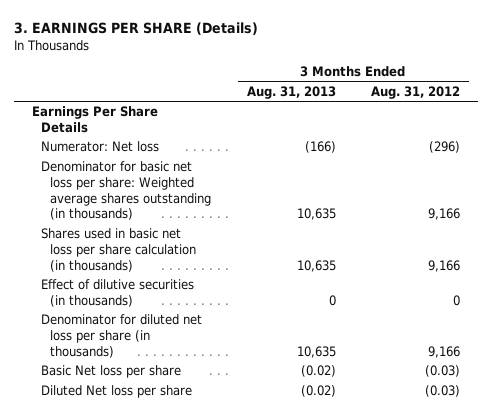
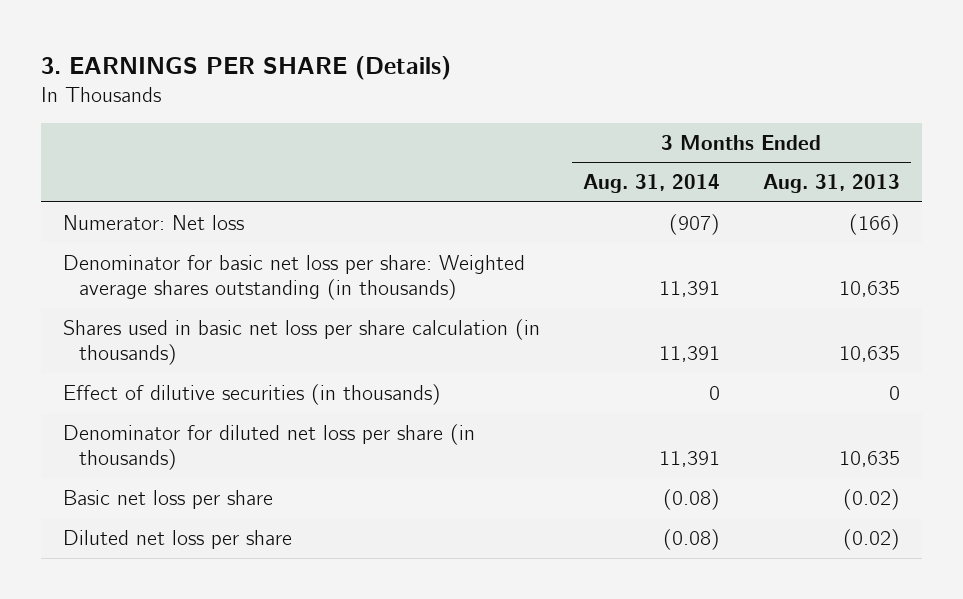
[370,85,460,99] Aug. 31, 2012 -> none
none -> [582,174,720,194] Aug. 31, 2014
[31,106,158,133] Earnings Per Share Details -> none
[40,365,181,379] Basic Net loss per share -> [62,490,273,510] Basic net loss per share
[40,385,192,399] Diluted Net loss per share -> [62,530,292,550] Diluted net loss per share

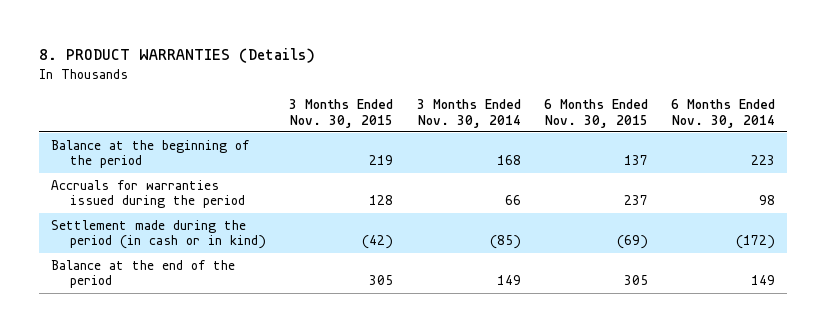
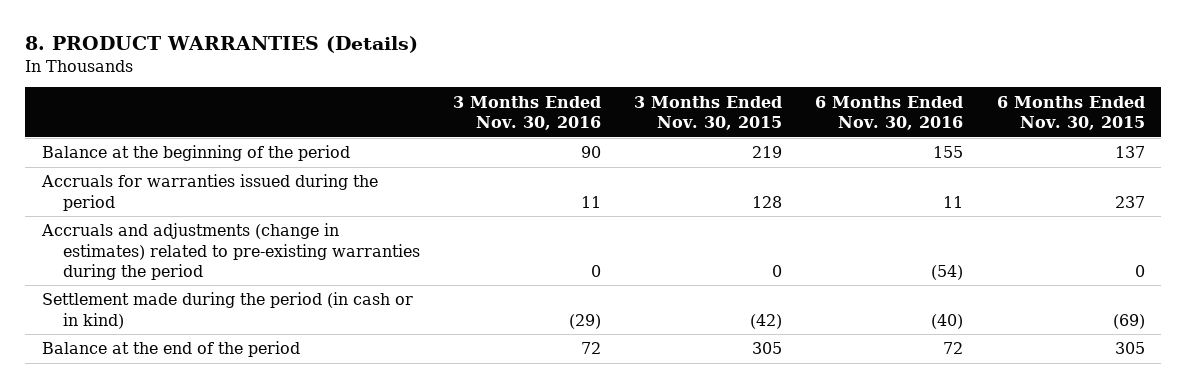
[416,98,521,128] 3 Months Ended Nov. 30, 2014 -> none
[670,98,775,128] 6 Months Ended Nov. 30, 2014 -> none
none -> [452,95,601,130] 3 Months Ended Nov. 30, 2016
none -> [815,95,964,130] 6 Months Ended Nov. 30, 2016
none -> [41,223,420,280] Accruals and adjustments (change in estimates) related to pre-existing warranties during the period

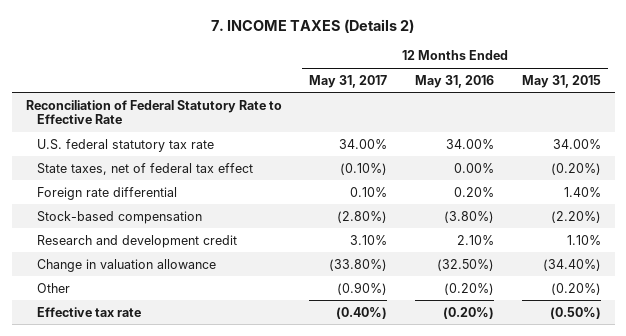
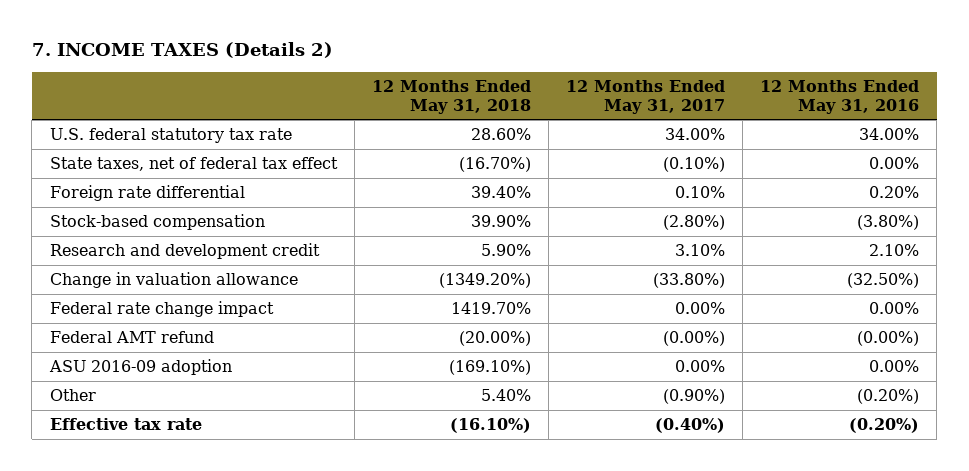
[521,74,601,88] May 31, 2015 -> none
none -> [371,79,531,114] 12 Months Ended May 31, 2018
[25,99,282,125] Reconciliation of Federal Statutory Rate to Effective Rate -> none
none -> [49,301,274,318] Federal rate change impact
none -> [49,331,214,344] Federal AMT refund
none -> [48,359,232,376] ASU 2016-09 adoption

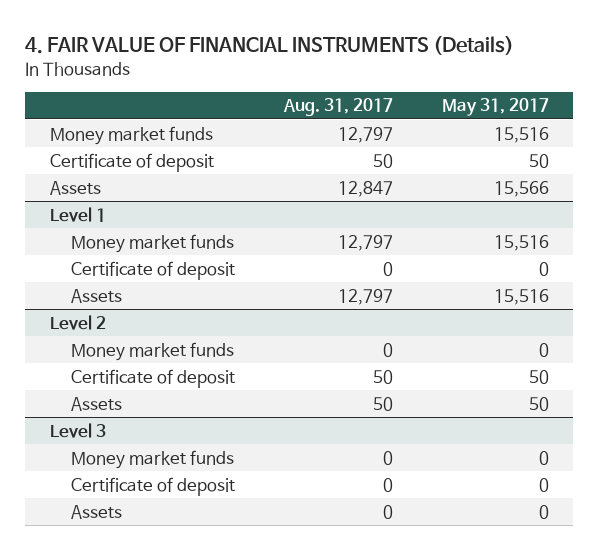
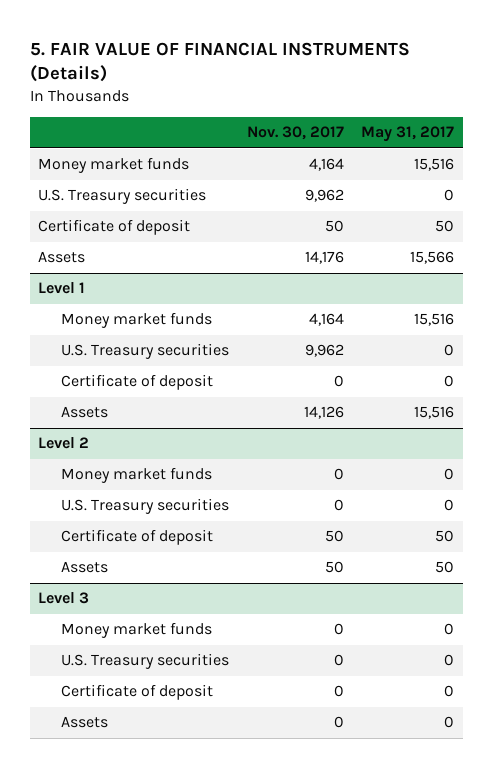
[25,35,515,55] 4. FAIR VALUE OF FINANCIAL INSTRUMENTS (Details) -> [29,41,410,83] 5. FAIR VALUE OF FINANCIAL INSTRUMENTS (Details)
[282,98,393,117] Aug. 31, 2017 -> none
none -> [246,126,344,141] Nov. 30, 2017
none -> [38,188,207,205] U.S. Treasury securities
none -> [61,343,230,360] U.S. Treasury securities
none -> [61,498,230,515] U.S. Treasury securities
none -> [61,653,230,670] U.S. Treasury securities

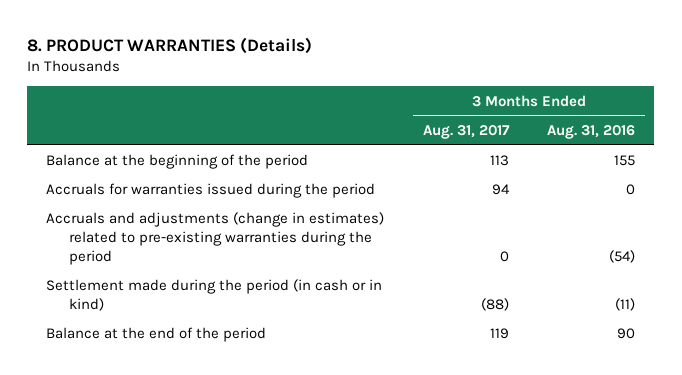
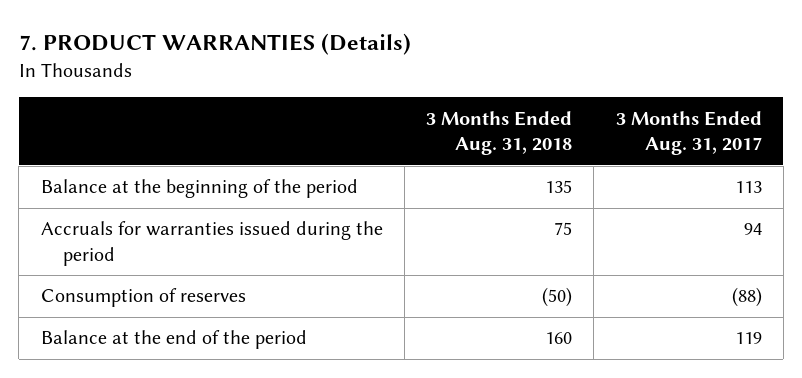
[27,36,313,54] 8. PRODUCT WARRANTIES (Details) -> [18,33,411,56] 7. PRODUCT WARRANTIES (Details)
[547,124,636,139] Aug. 31, 2016 -> none
none -> [426,110,573,156] 3 Months Ended Aug. 31, 2018
[46,212,385,266] Accruals and adjustments (change in estimates) related to pre-existing warranties during the period -> none
[46,279,383,312] Settlement made during the period (in cash or in kind) -> [40,288,246,308] Consumption of reserves

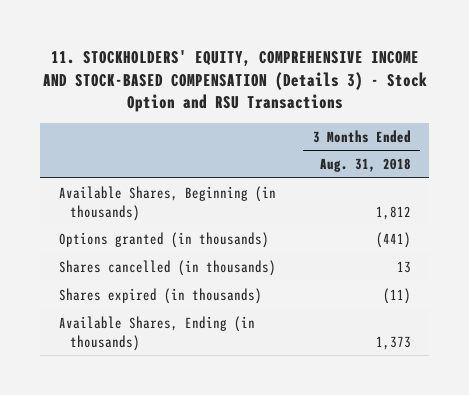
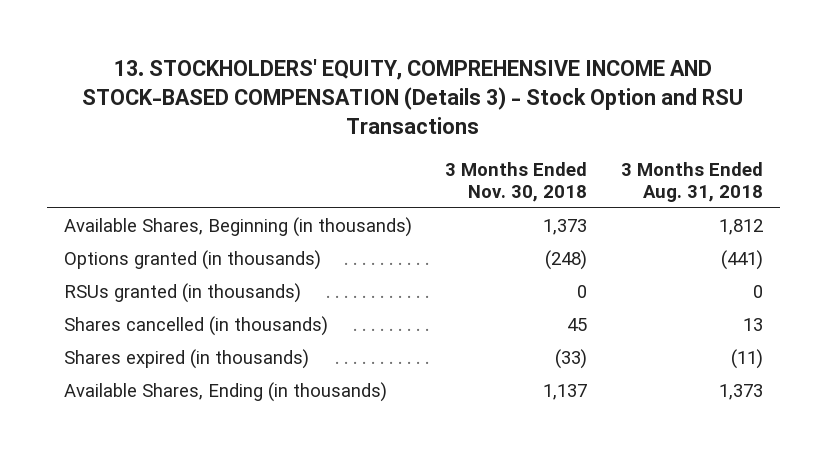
[42,49,427,113] 11. STOCKHOLDERS' EQUITY, COMPREHENSIVE INCOME AND STOCK-BASED COMPENSATION (Details 3) - Stock Option and RSU Transactions -> [82,58,744,134] 13. STOCKHOLDERS' EQUITY, COMPREHENSIVE INCOME AND STOCK-BASED COMPENSATION (Details 3) - Stock Option and RSU Transactions
none -> [445,161,588,202] 3 Months Ended Nov. 30, 2018
none -> [63,283,301,304] RSUs granted (in thousands)

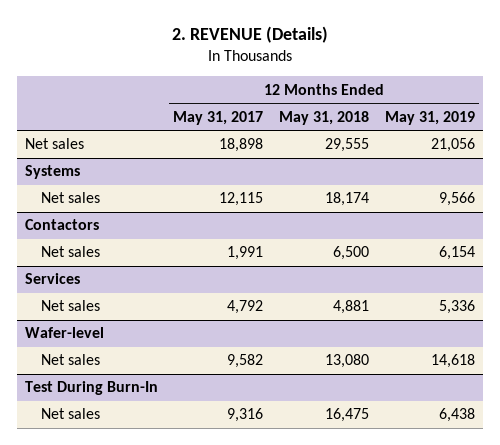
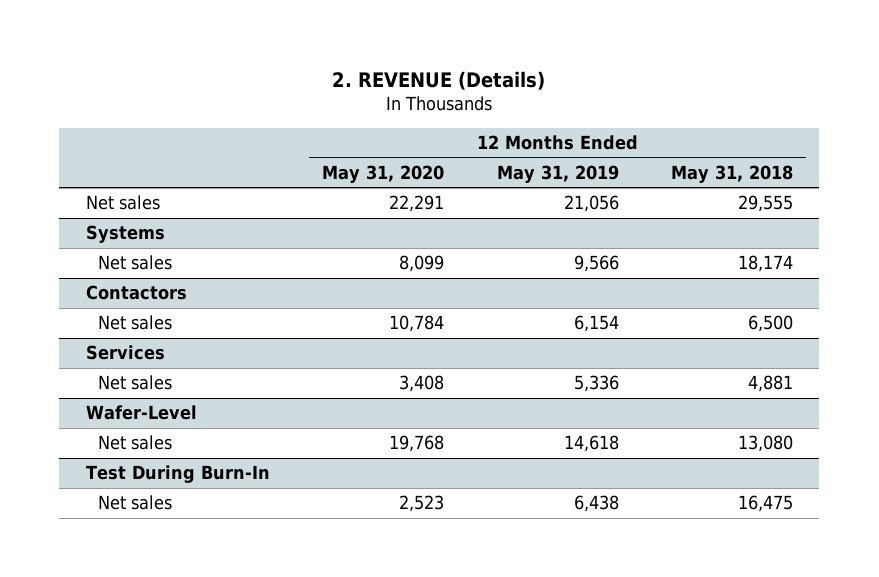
[173,110,264,125] May 31, 2017 -> none
none -> [322,164,445,183] May 31, 2020
[24,327,104,339] Wafer-level -> [85,405,197,421] Wafer-Level

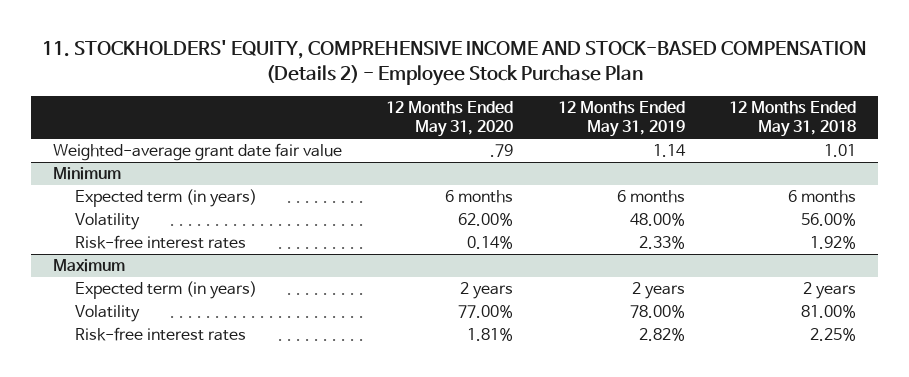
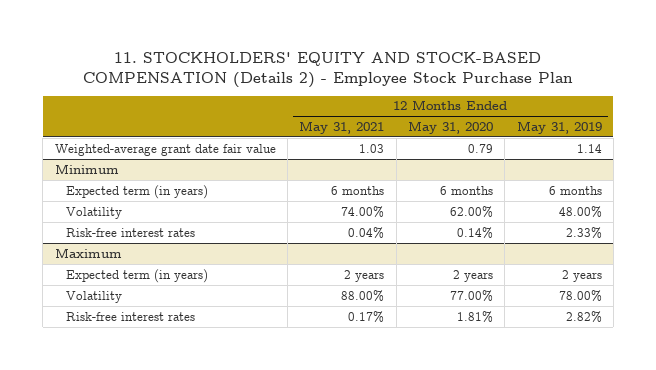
[42,40,867,87] 11. STOCKHOLDERS' EQUITY, COMPREHENSIVE INCOME AND STOCK-BASED COMPENSATION (Details 2) - Employee Stock Purchase Plan -> [83,51,574,88] 11. STOCKHOLDERS' EQUITY AND STOCK-BASED COMPENSATION (Details 2) - Employee Stock Purchase Plan
[729,101,857,138] 12 Months Ended May 31, 2018 -> none
none -> [299,120,385,134] May 31, 2021
[490,144,514,158] .79 -> [467,143,493,153] 0.79

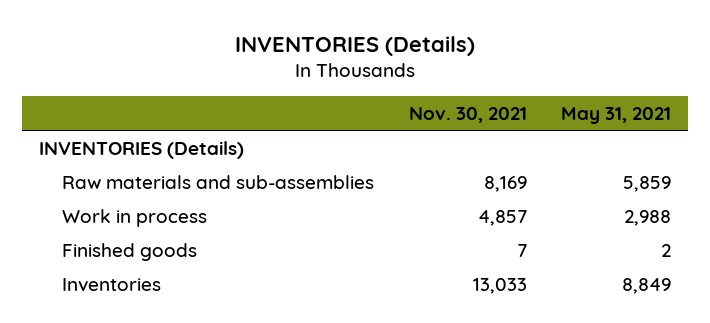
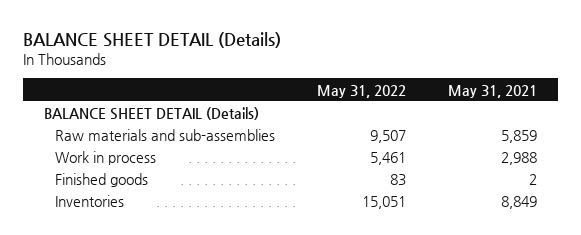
[235,35,476,56] INVENTORIES (Details) -> [22,32,281,49] BALANCE SHEET DETAIL (Details)
[408,107,527,124] Nov. 30, 2021 -> none
none -> [317,84,407,98] May 31, 2022
[39,140,245,159] INVENTORIES (Details) -> [44,107,260,121] BALANCE SHEET DETAIL (Details)

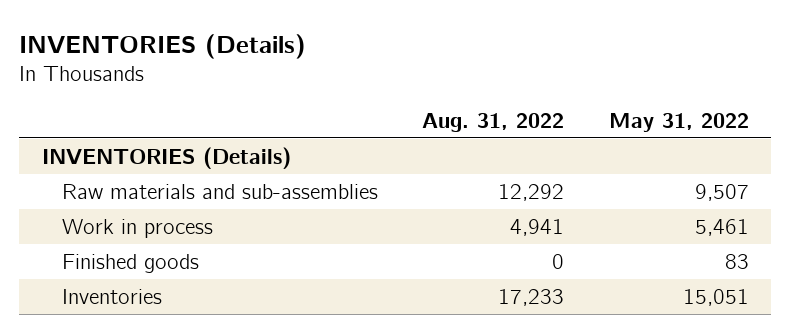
[22,32,281,49] BALANCE SHEET DETAIL (Details) -> [19,33,307,59] INVENTORIES (Details)
[448,84,538,98] May 31, 2021 -> none
none -> [422,112,565,132] Aug. 31, 2022
[44,107,260,121] BALANCE SHEET DETAIL (Details) -> [41,146,291,169] INVENTORIES (Details)

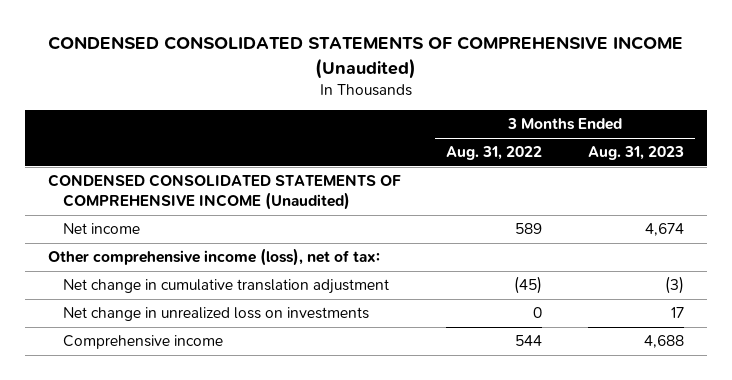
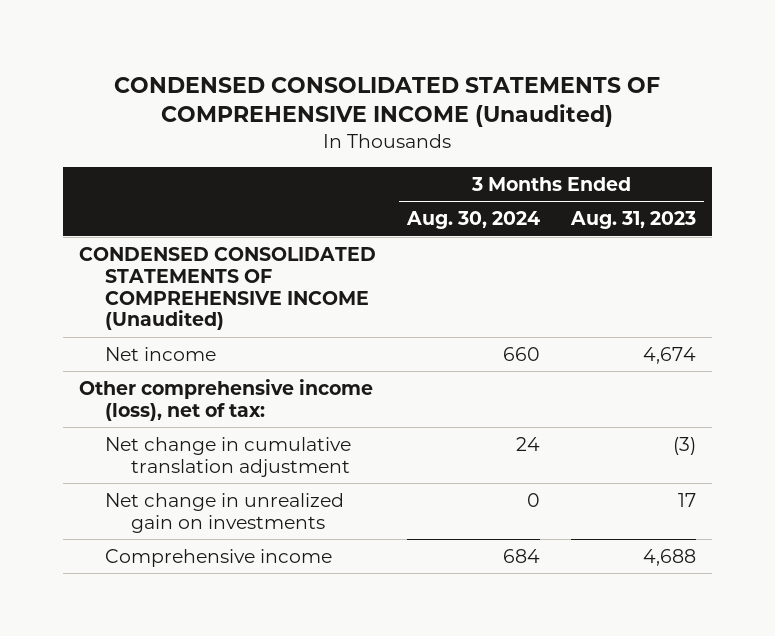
[446,146,543,161] Aug. 31, 2022 -> none
none -> [405,210,540,229] Aug. 30, 2024
[63,307,370,322] Net change in unrealized loss on investments -> [105,492,345,533] Net change in unrealized gain on investments

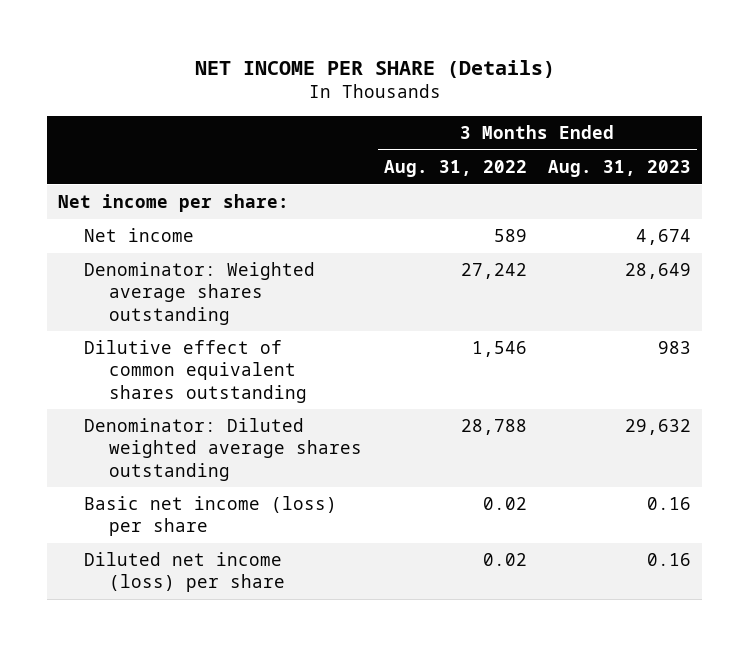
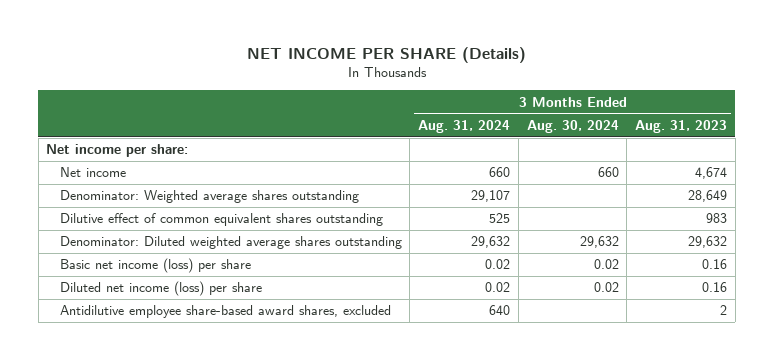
[383,160,527,178] Aug. 31, 2022 -> none
none -> [418,119,511,133] Aug. 31, 2024
none -> [526,119,619,133] Aug. 30, 2024
none -> [59,305,391,319] Antidilutive employee share-based award shares, excluded

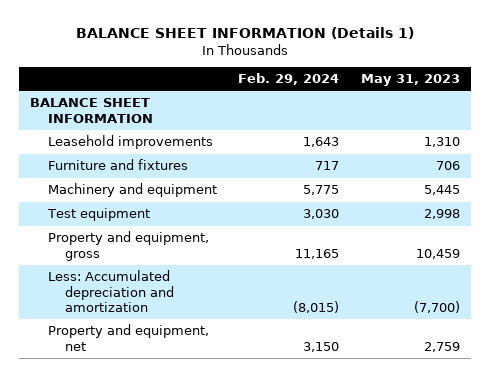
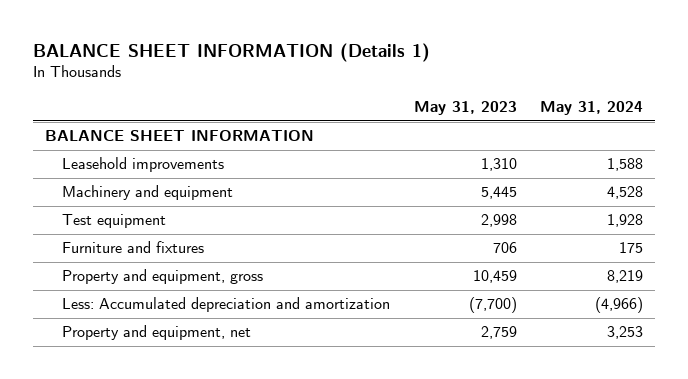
[238,73,340,86] Feb. 29, 2024 -> none
none -> [540,101,644,116] May 31, 2024
[47,159,188,171] Furniture and fixtures -> [62,241,205,254] Furniture and fixtures

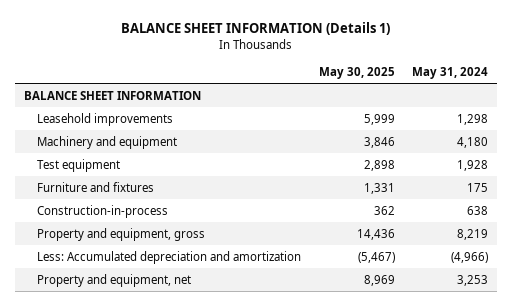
[413,101,517,116] May 31, 2023 -> none
none -> [318,66,395,79] May 30, 2025
[607,158,644,172] 1,588 -> [457,113,489,125] 1,298
[607,186,644,200] 4,528 -> [457,136,489,148] 4,180
none -> [36,204,168,218] Construction-in-process

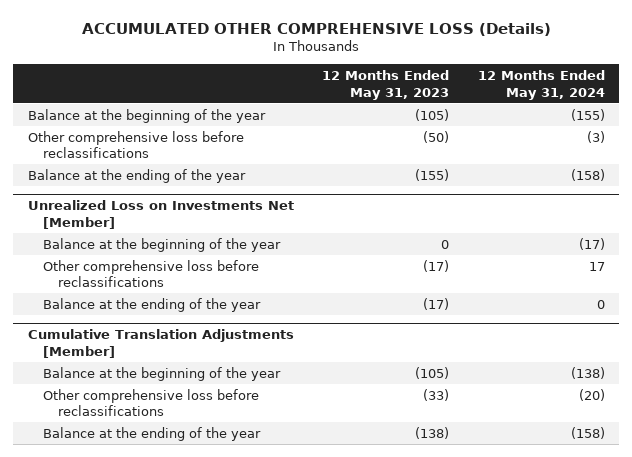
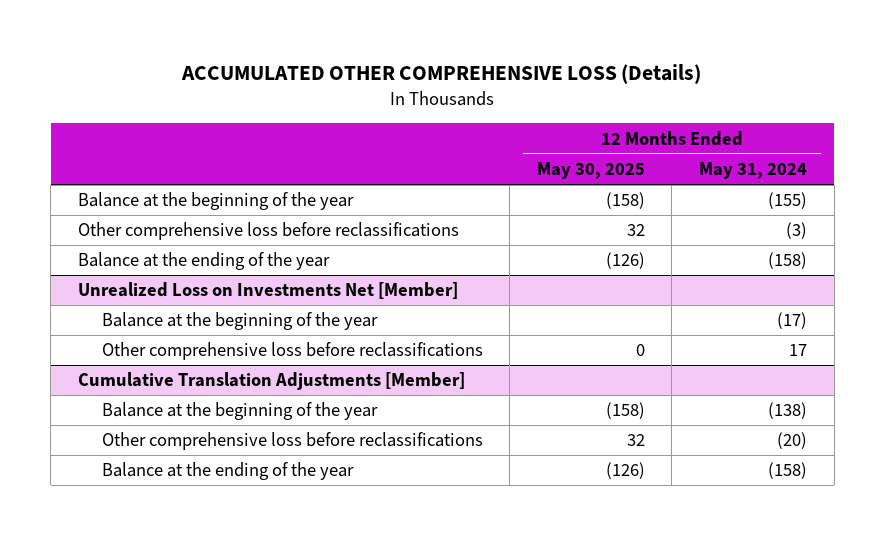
[322,70,450,100] 12 Months Ended May 31, 2023 -> none
none -> [536,162,645,180] May 30, 2025
[42,297,261,312] Balance at the ending of the year -> none

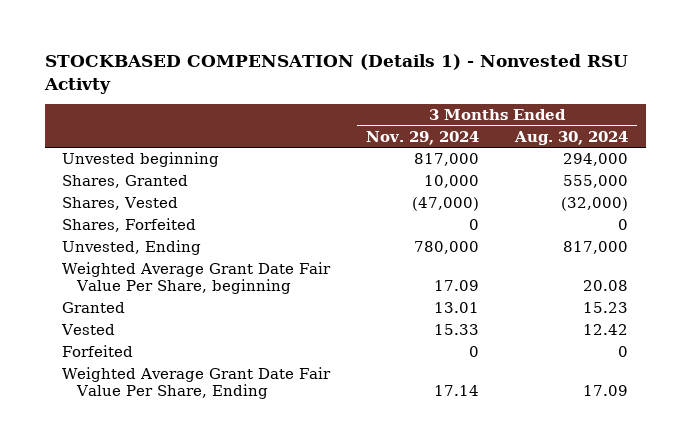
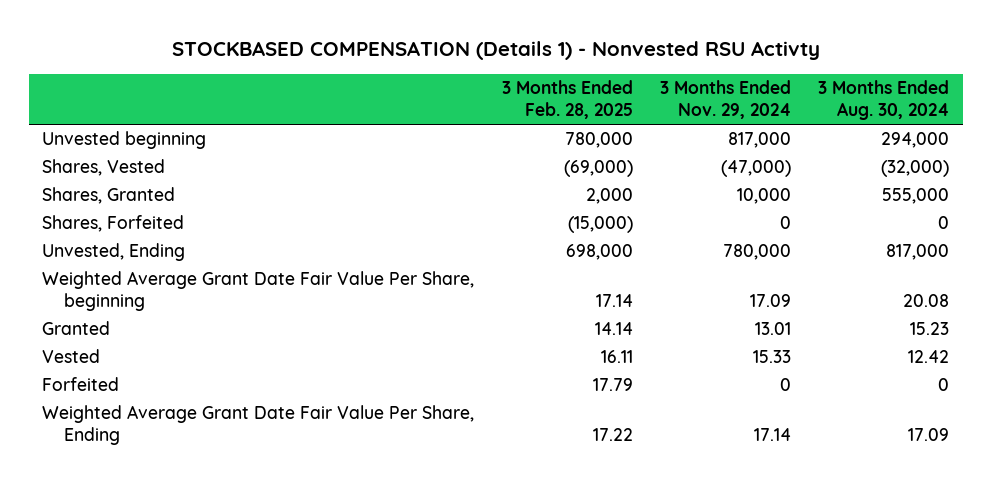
none -> [501,80,633,120] 3 Months Ended Feb. 28, 2025
[62,175,189,189] Shares, Granted -> [42,187,176,205] Shares, Granted

